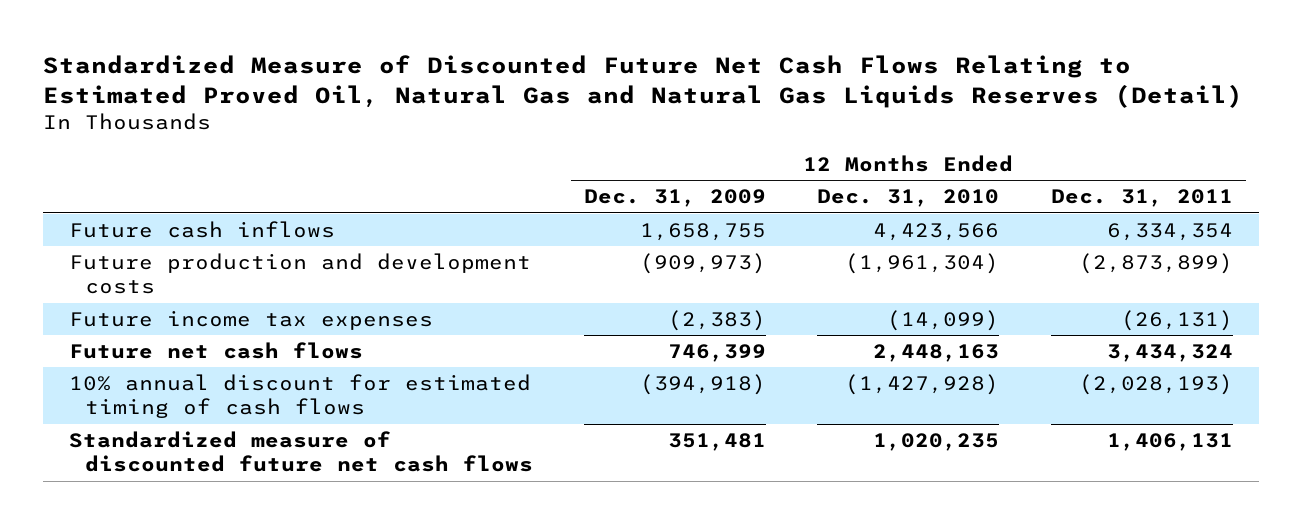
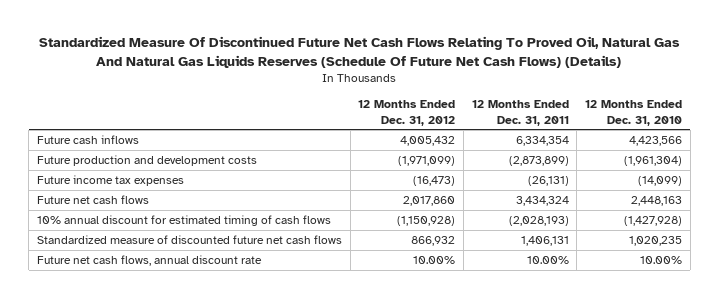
[42,54,1243,108] Standardized Measure of Discounted Future Net Cash Flows Relating to Estimated Proved Oil, Natural Gas and Natural Gas Liquids Reserves (Detail) -> [39,36,681,69] Standardized Measure Of Discontinued Future Net Cash Flows Relating To Proved Oil, Natural Gas And Natural Gas Liquids Reserves (Schedule Of Future Net Cash Flows) (Details)
[584,189,767,208] Dec. 31, 2009 -> none
none -> [358,100,456,126] 12 Months Ended Dec. 31, 2012
none -> [36,255,262,267] Future net cash flows, annual discount rate

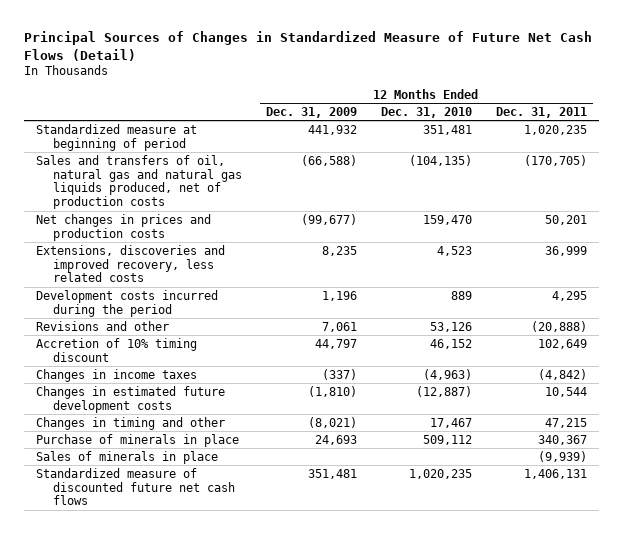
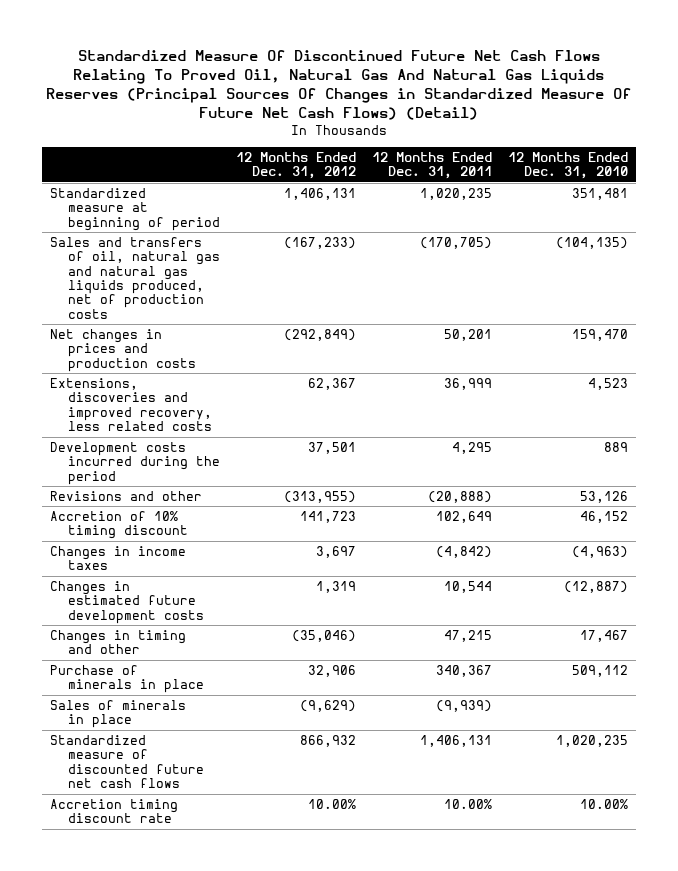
[24,30,593,61] Principal Sources of Changes in Standardized Measure of Future Net Cash Flows (Detail) -> [46,49,632,121] Standardized Measure Of Discontinued Future Net Cash Flows Relating To Proved Oil, Natural Gas And Natural Gas Liquids Reserves (Principal Sources Of Changes in Standardized Measure Of Future Net Cash Flows) (Detail)
[265,107,357,119] Dec. 31, 2009 -> none
none -> [235,151,356,180] 12 Months Ended Dec. 31, 2012
none -> [49,798,178,824] Accretion timing discount rate

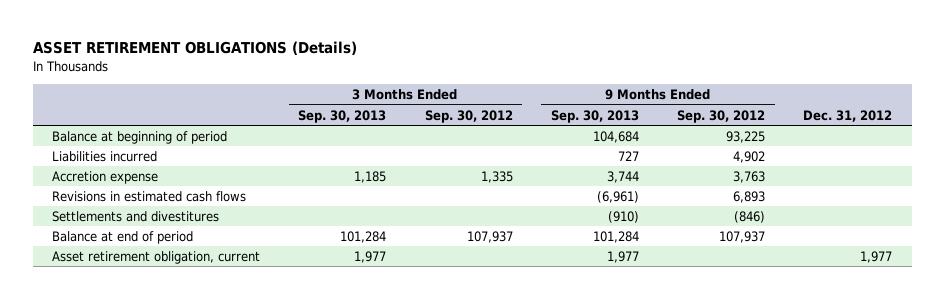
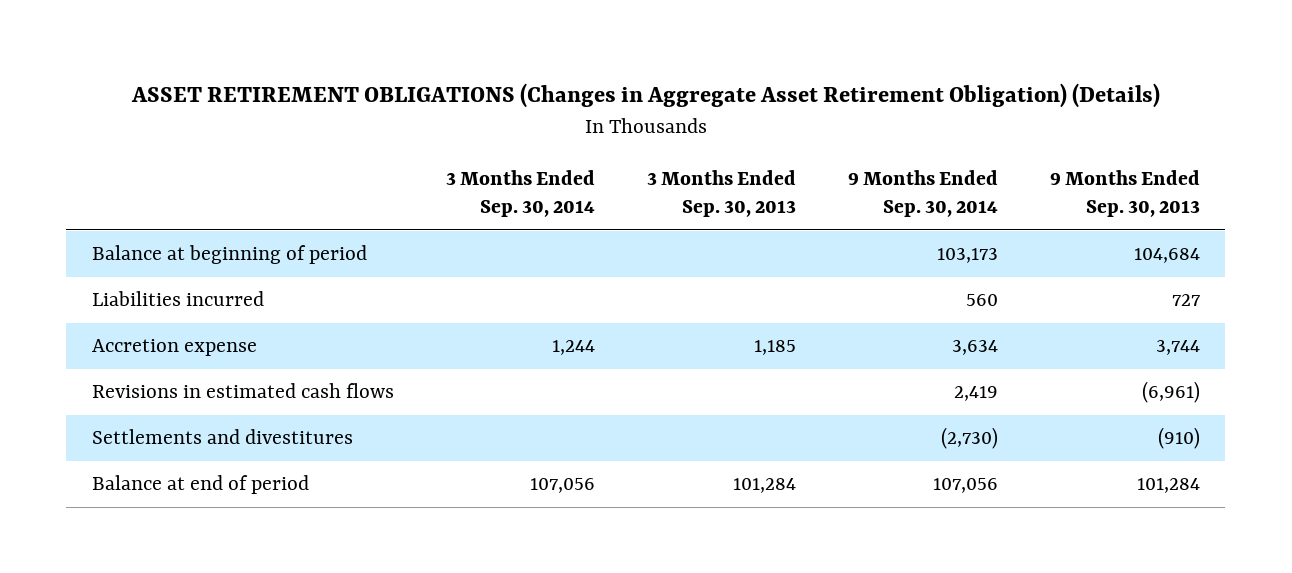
[32,41,357,56] ASSET RETIREMENT OBLIGATIONS (Details) -> [130,82,1160,108] ASSET RETIREMENT OBLIGATIONS (Changes in Aggregate Asset Retirement Obligation) (Details)
[424,109,513,123] Sep. 30, 2012 -> none
[677,109,766,123] Sep. 30, 2012 -> none
[803,109,893,122] Dec. 31, 2012 -> none
none -> [446,169,596,218] 3 Months Ended Sep. 30, 2014
none -> [847,169,998,218] 9 Months Ended Sep. 30, 2014
[51,251,260,265] Asset retirement obligation, current -> none

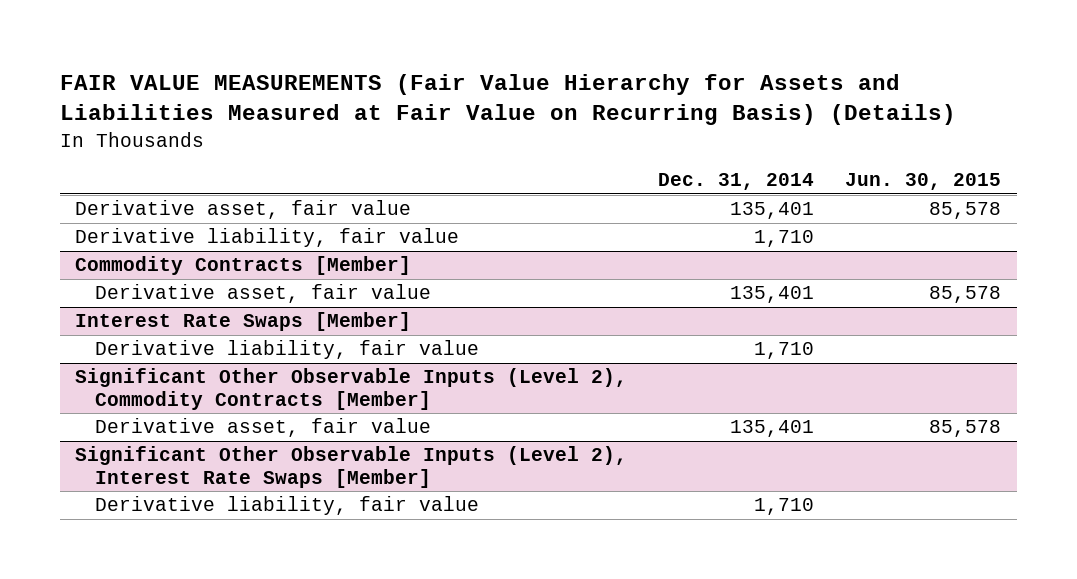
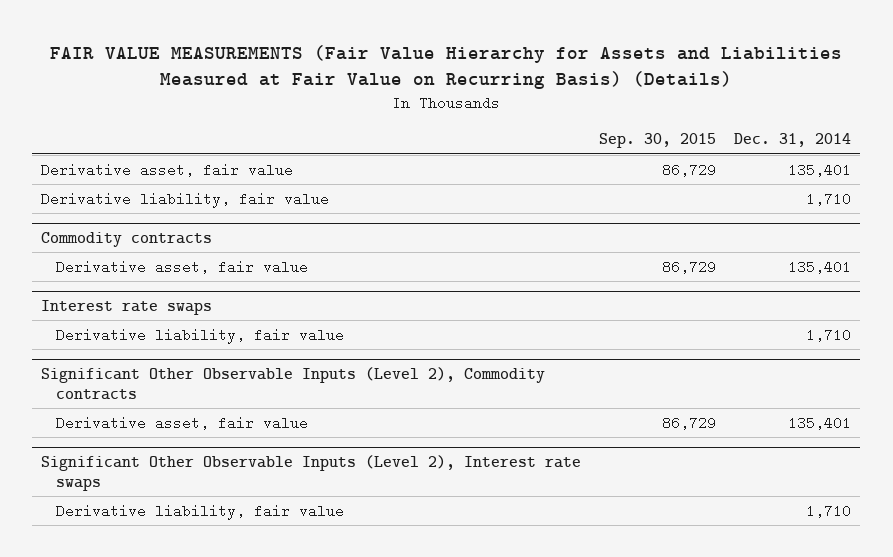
[845,173,1002,191] Jun. 30, 2015 -> none
none -> [599,133,717,149] Sep. 30, 2015
[75,256,412,276] Commodity Contracts [Member] -> [41,231,213,247] Commodity contracts
[75,312,412,332] Interest Rate Swaps [Member] -> [41,299,213,315] Interest rate swaps
[75,368,628,410] Significant Other Observable Inputs (Level 2), Commodity Contracts [Member] -> [41,366,546,400] Significant Other Observable Inputs (Level 2), Commodity contracts
[75,446,628,488] Significant Other Observable Inputs (Level 2), Interest Rate Swaps [Member] -> [41,454,582,491] Significant Other Observable Inputs (Level 2), Interest rate swaps

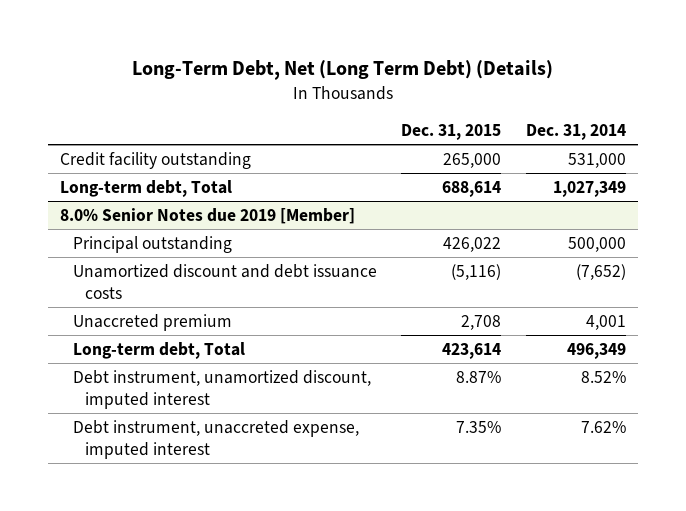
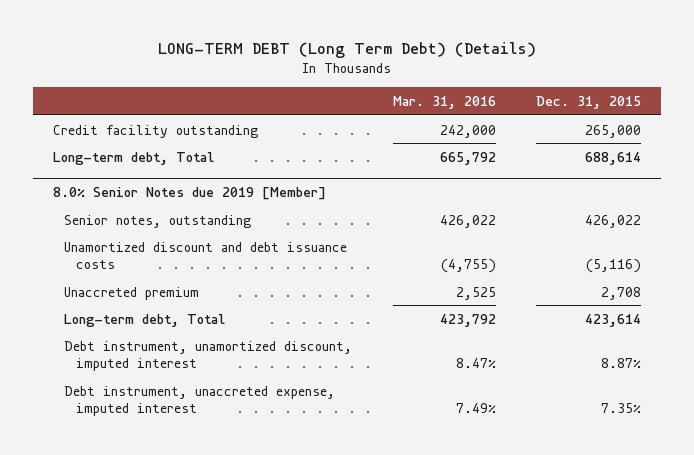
[131,59,553,80] Long-Term Debt, Net (Long Term Debt) (Details) -> [157,42,536,59] LONG-TERM DEBT (Long Term Debt) (Details)
[525,124,626,141] Dec. 31, 2014 -> none
none -> [392,95,496,109] Mar. 31, 2016
[72,235,232,253] Principal outstanding -> [64,214,252,228] Senior notes, outstanding

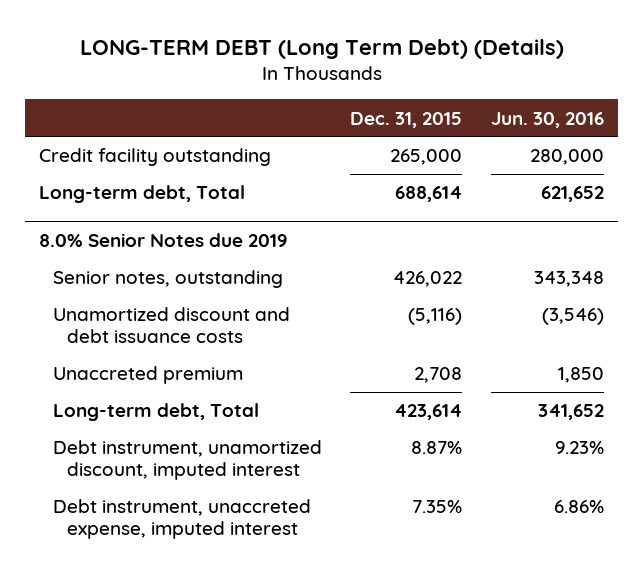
[392,95,496,109] Mar. 31, 2016 -> none
none -> [490,111,604,128] Jun. 30, 2016
[52,187,326,201] 8.0% Senior Notes due 2019 [Member] -> [39,233,288,248] 8.0% Senior Notes due 2019

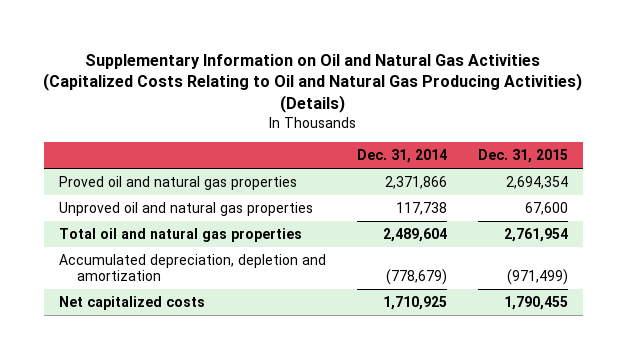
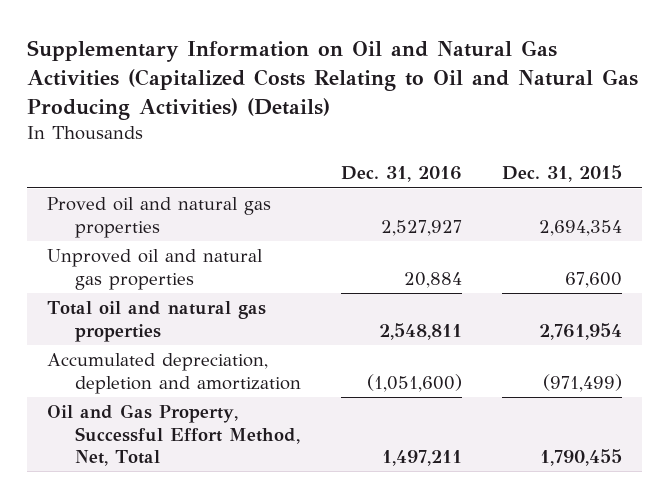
[356,149,447,164] Dec. 31, 2014 -> none
none -> [341,166,463,183] Dec. 31, 2016
[59,295,206,310] Net capitalized costs -> [47,404,300,466] Oil and Gas Property, Successful Effort Method, Net, Total

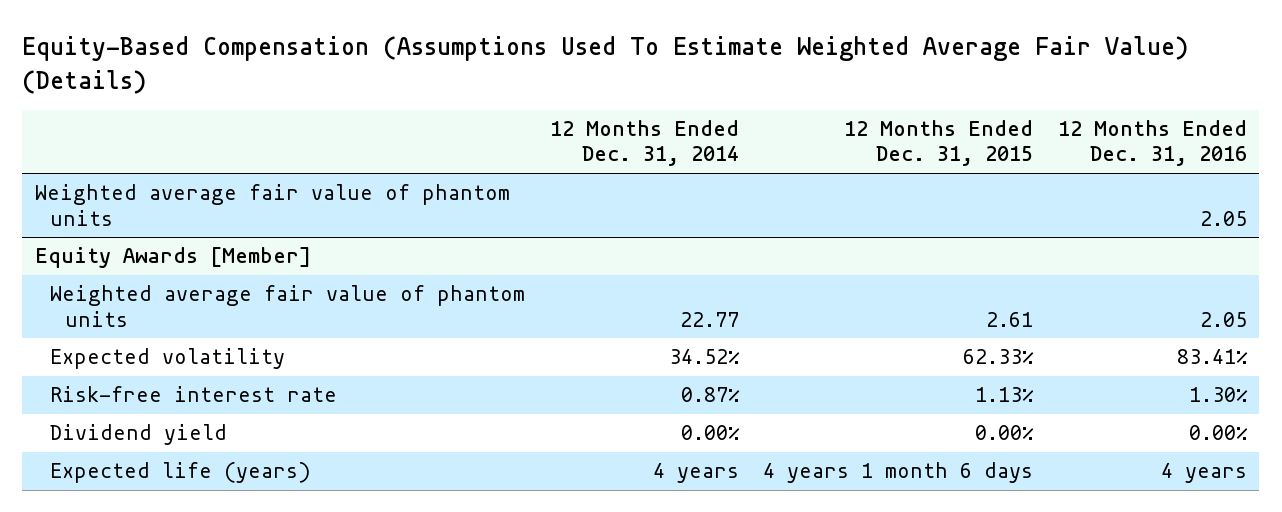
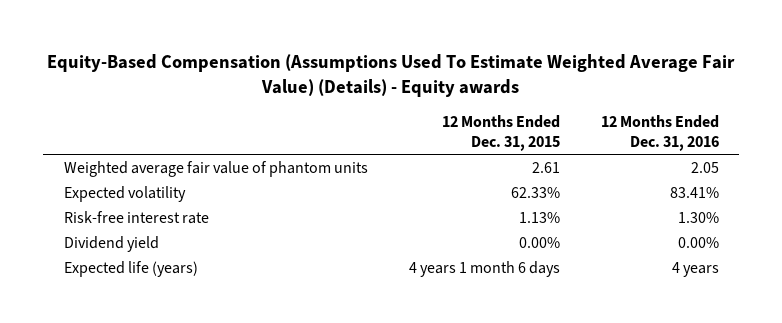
[22,36,1189,94] Equity-Based Compensation (Assumptions Used To Estimate Weighted Average Fair Value) (Details) -> [47,54,736,98] Equity-Based Compensation (Assumptions Used To Estimate Weighted Average Fair Value) (Details) - Equity awards
[549,120,739,167] 12 Months Ended Dec. 31, 2014 -> none
[34,184,510,226] Weighted average fair value of phantom units -> none
[34,247,311,269] Equity Awards [Member] -> none

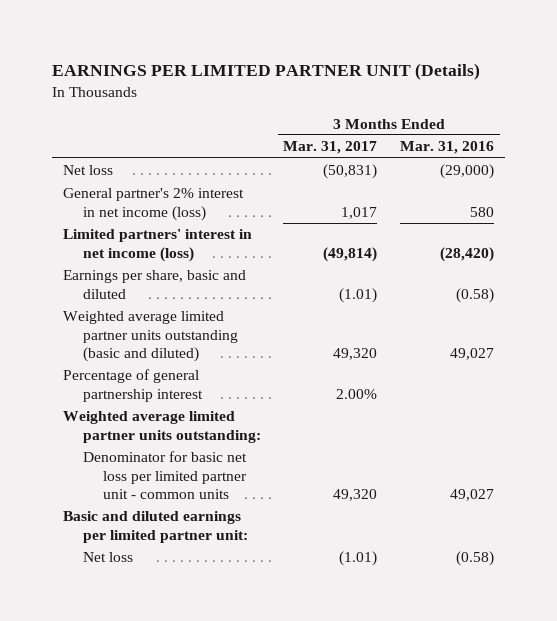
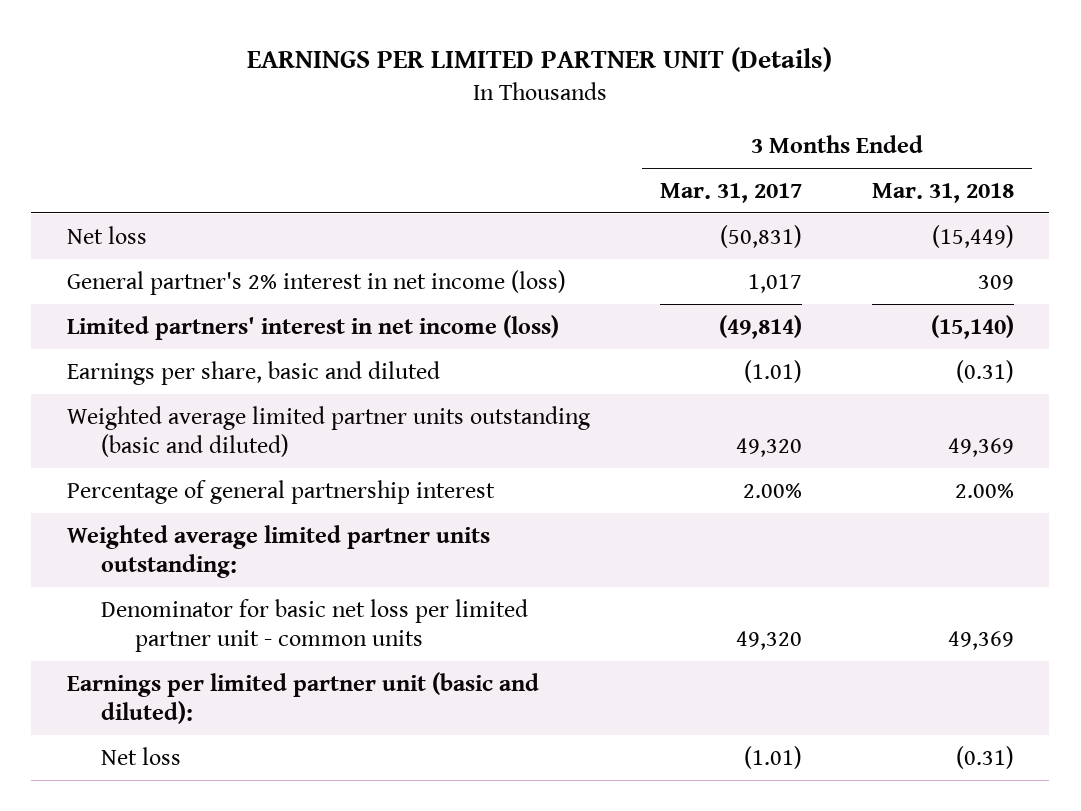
[399,141,494,155] Mar. 31, 2016 -> none
none -> [872,182,1015,203] Mar. 31, 2018
[63,511,248,543] Basic and diluted earnings per limited partner unit: -> [66,671,539,724] Earnings per limited partner unit (basic and diluted):

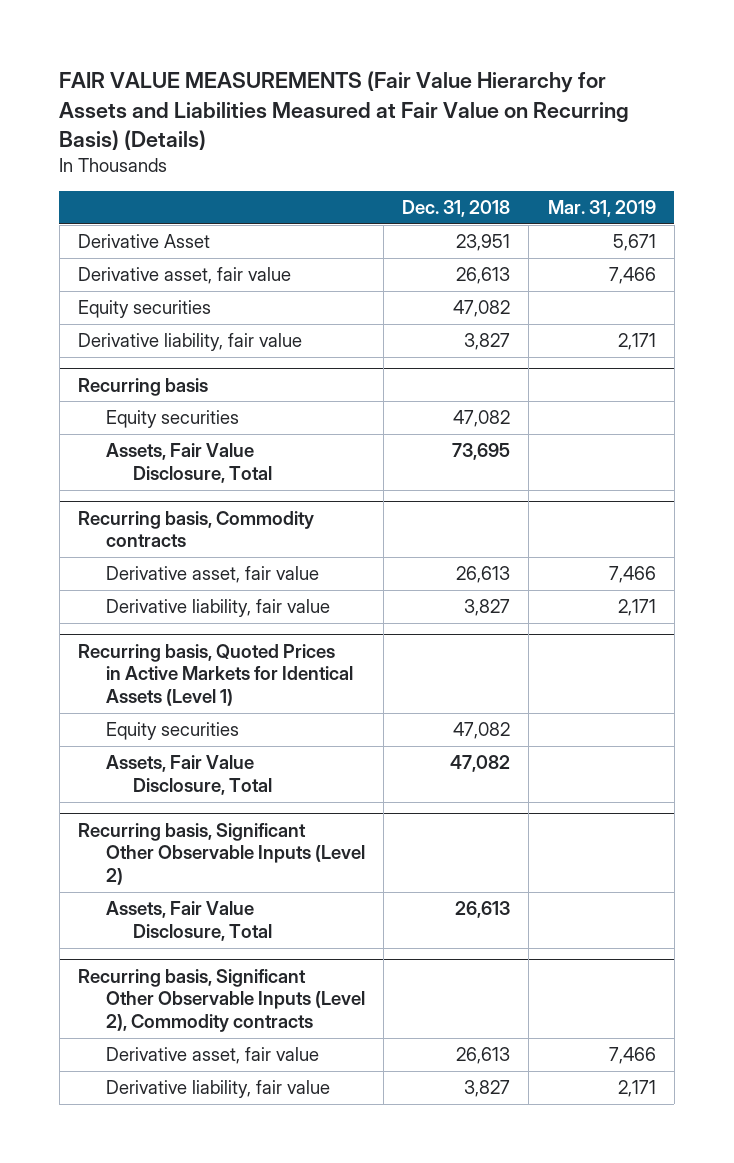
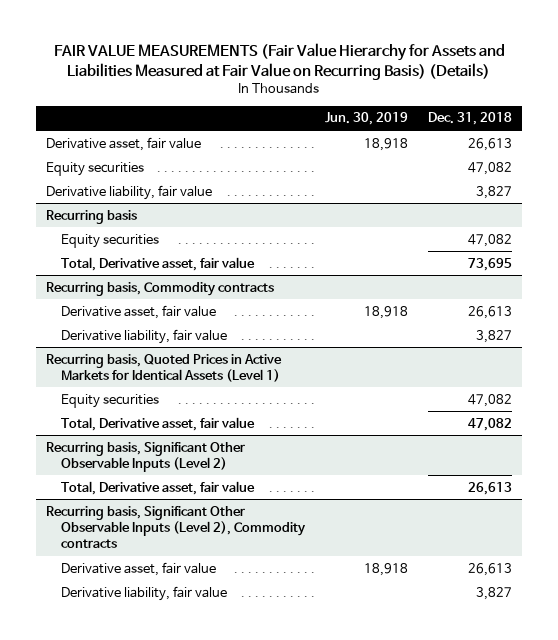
[547,200,656,218] Mar. 31, 2019 -> none
none -> [325,112,409,126] Jun. 30, 2019
[78,234,211,249] Derivative Asset -> none
[105,443,273,483] Assets, Fair Value Disclosure, Total -> [61,256,256,271] Total, Derivative asset, fair value
[105,755,273,795] Assets, Fair Value Disclosure, Total -> [61,416,256,431] Total, Derivative asset, fair value
[105,901,273,941] Assets, Fair Value Disclosure, Total -> [61,480,256,495] Total, Derivative asset, fair value

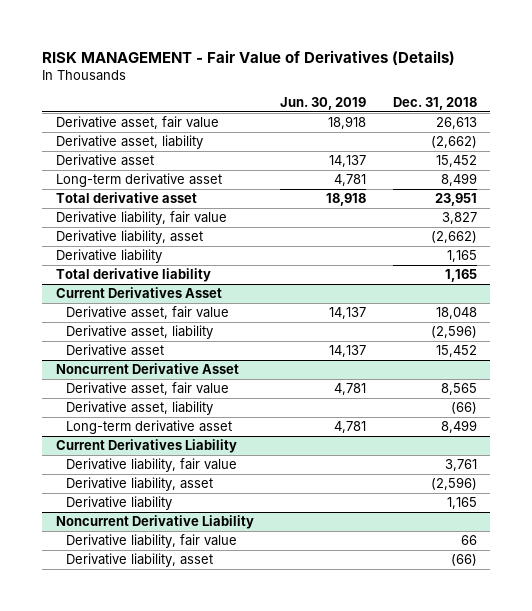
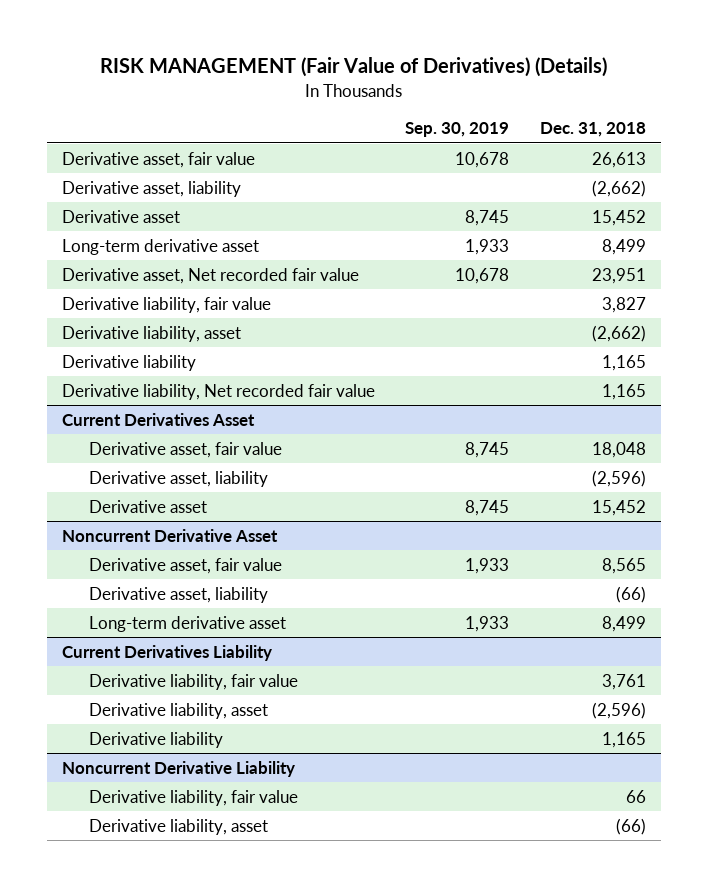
[42,49,456,65] RISK MANAGEMENT - Fair Value of Derivatives (Details) -> [99,57,607,78] RISK MANAGEMENT (Fair Value of Derivatives) (Details)
[280,97,367,111] Jun. 30, 2019 -> none
none -> [405,122,510,138] Sep. 30, 2019
[55,192,197,204] Total derivative asset -> [61,267,359,284] Derivative asset, Net recorded fair value
[55,268,211,283] Total derivative liability -> [61,383,375,400] Derivative liability, Net recorded fair value

